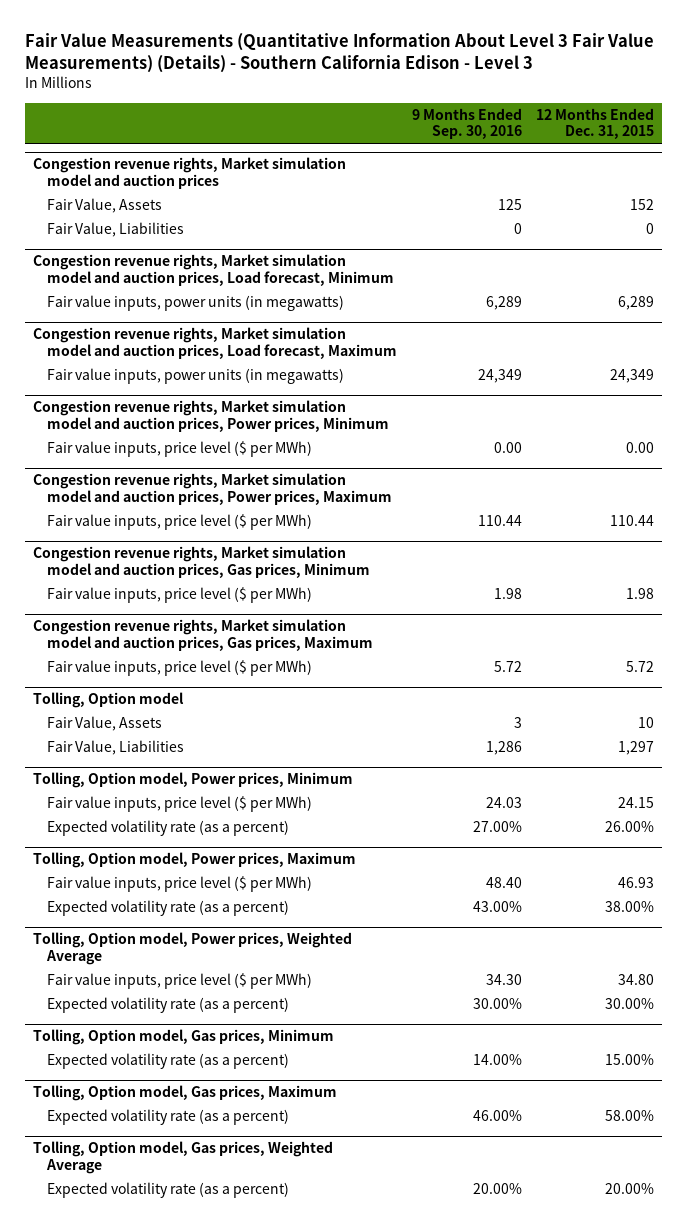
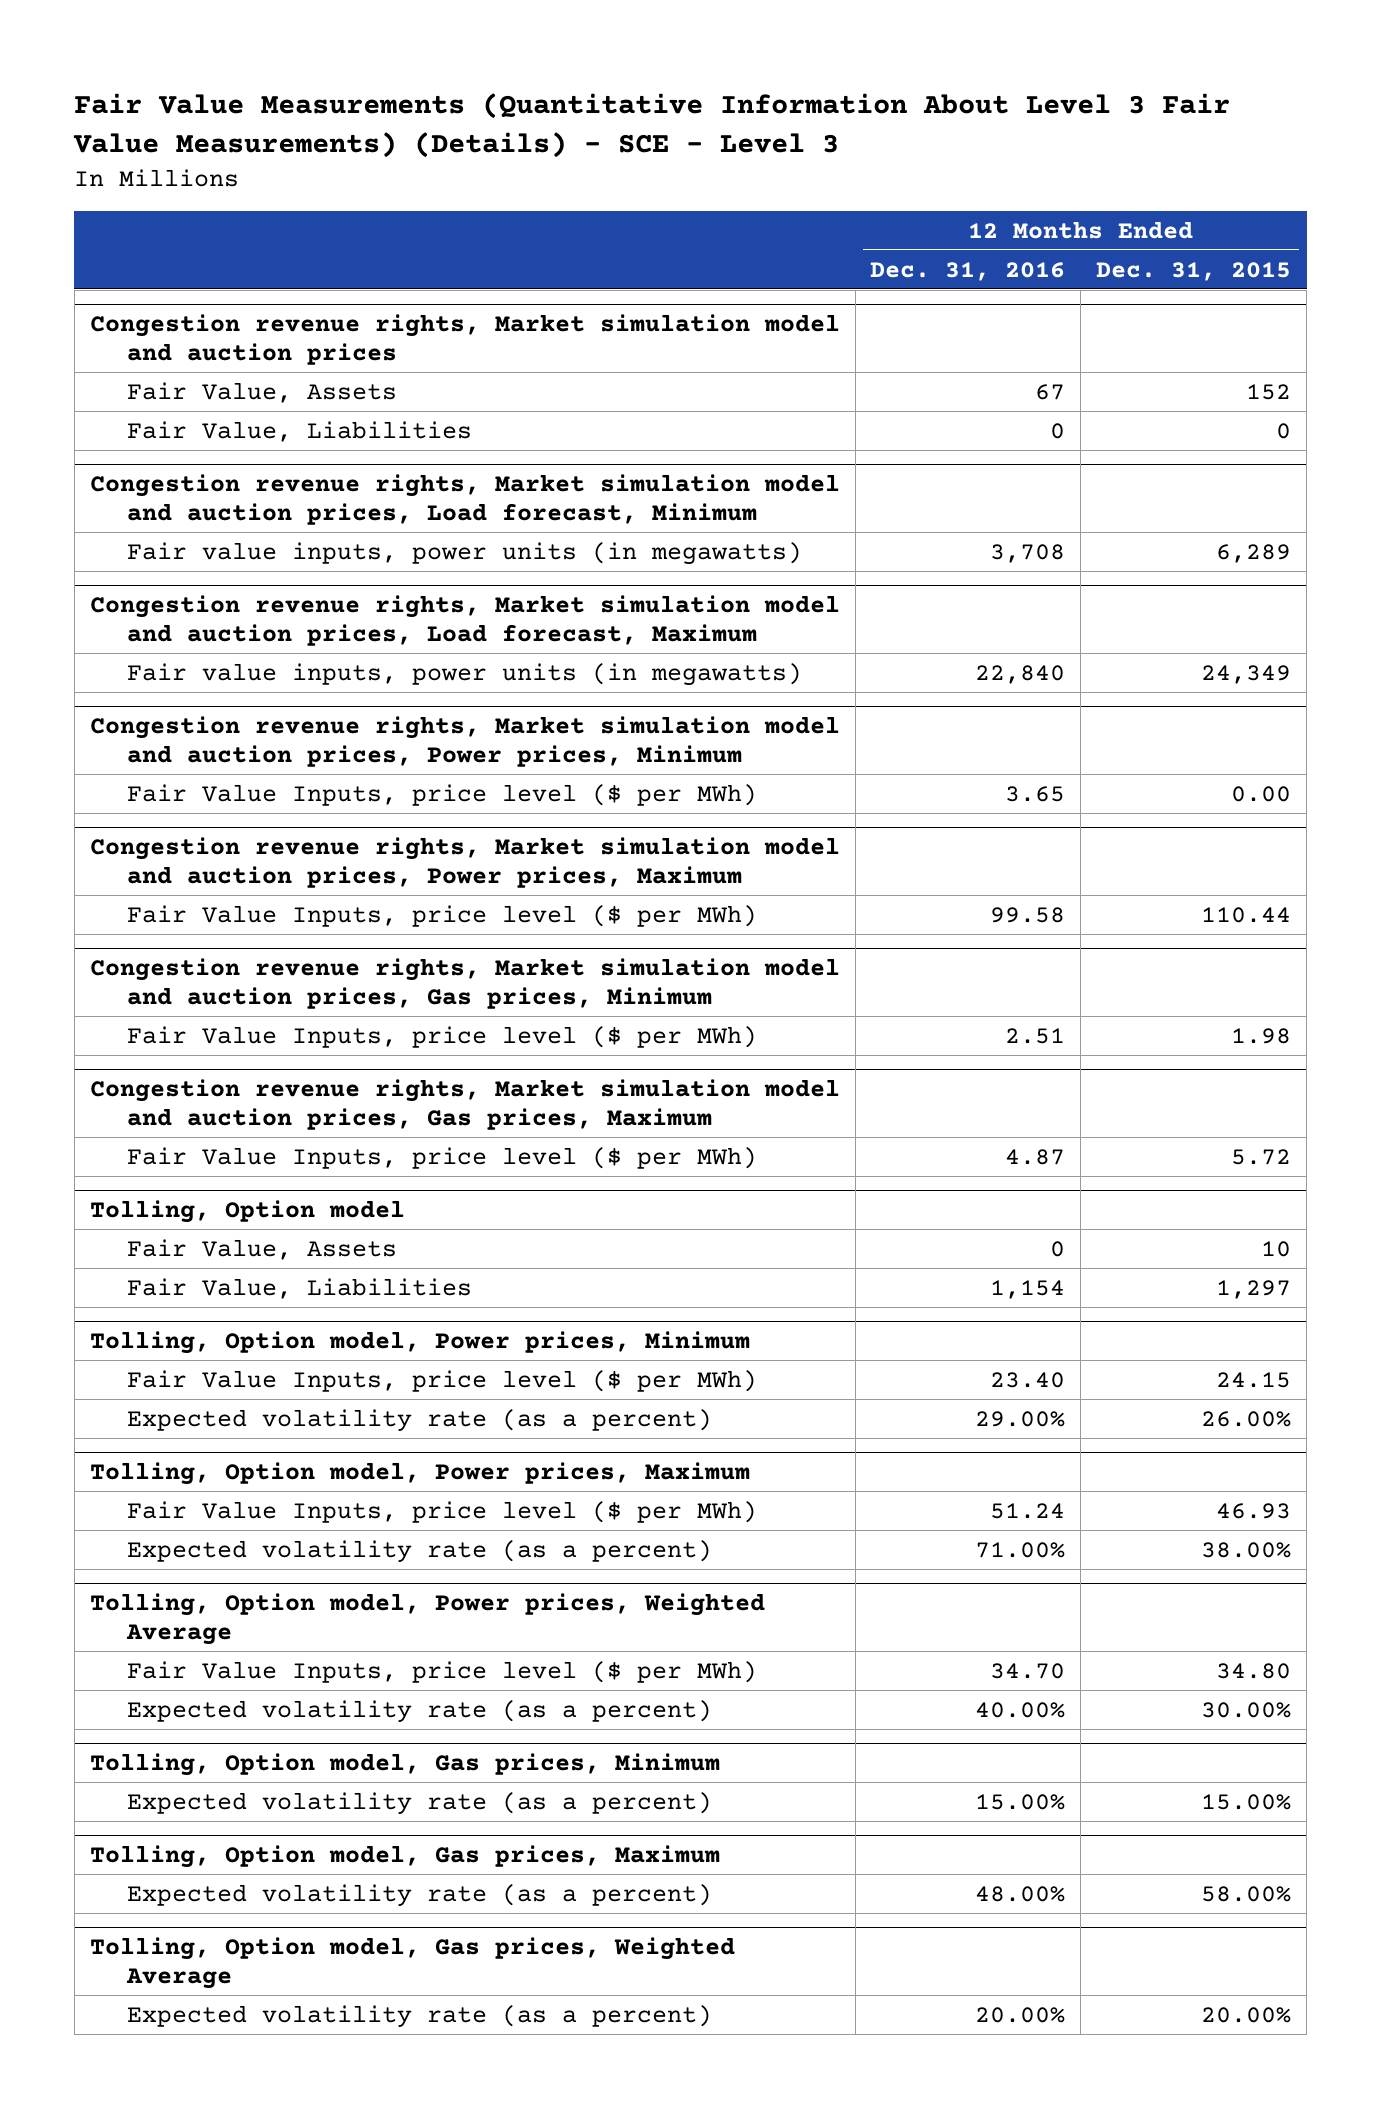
[25,33,655,74] Fair Value Measurements (Quantitative Information About Level 3 Fair Value Measurements) (Details) - Southern California Edison - Level 3 -> [73,93,1231,159] Fair Value Measurements (Quantitative Information About Level 3 Fair Value Measurements) (Details) - SCE - Level 3
[411,107,522,140] 9 Months Ended Sep. 30, 2016 -> none
none -> [870,261,1066,281] Dec. 31, 2016
[47,441,313,458] Fair value inputs, price level ($ per MWh) -> [127,783,758,806] Fair Value Inputs, price level ($ per MWh)
[47,514,313,531] Fair value inputs, price level ($ per MWh) -> [127,904,758,927] Fair Value Inputs, price level ($ per MWh)
[47,587,313,604] Fair value inputs, price level ($ per MWh) -> [127,1025,758,1048] Fair Value Inputs, price level ($ per MWh)
[47,660,313,677] Fair value inputs, price level ($ per MWh) -> [127,1146,758,1169] Fair Value Inputs, price level ($ per MWh)
[47,796,313,813] Fair value inputs, price level ($ per MWh) -> [127,1369,758,1392] Fair Value Inputs, price level ($ per MWh)
[47,876,313,893] Fair value inputs, price level ($ per MWh) -> [127,1500,758,1523] Fair Value Inputs, price level ($ per MWh)
[47,973,313,990] Fair value inputs, price level ($ per MWh) -> [127,1660,758,1683] Fair Value Inputs, price level ($ per MWh)

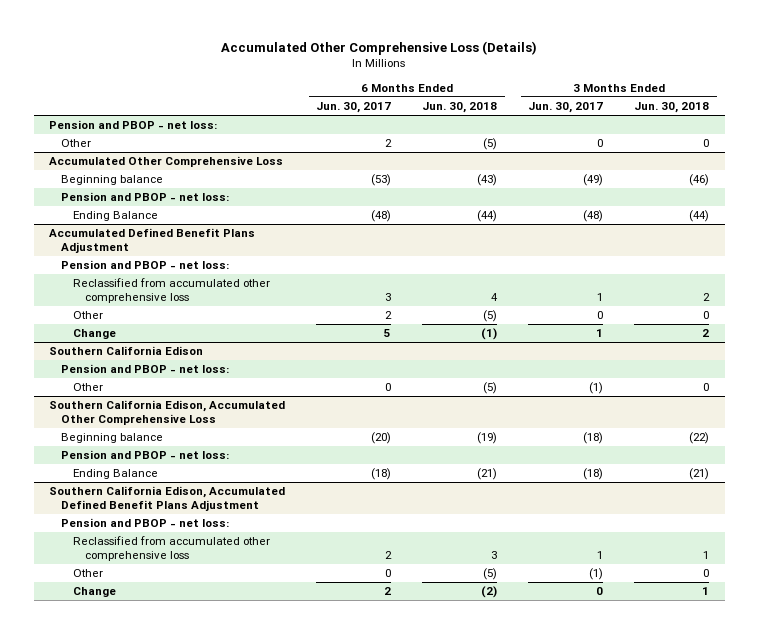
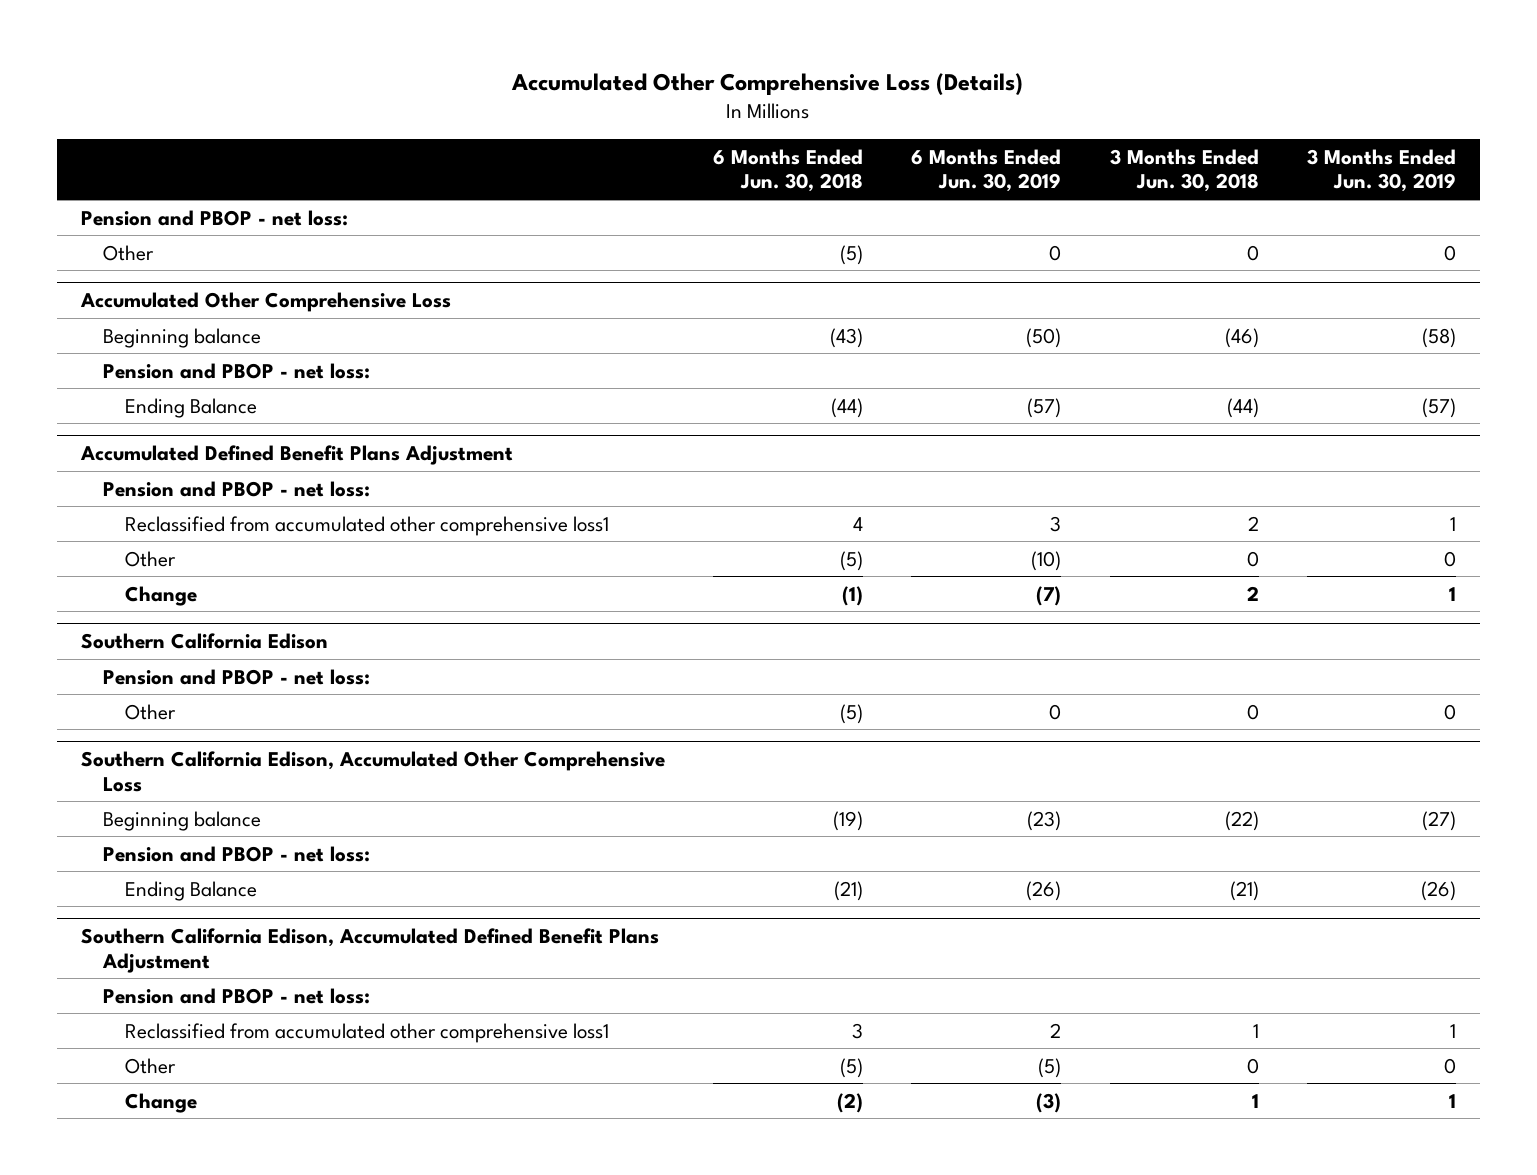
[316,102,392,114] Jun. 30, 2017 -> none
[528,102,604,114] Jun. 30, 2017 -> none
none -> [911,148,1062,193] 6 Months Ended Jun. 30, 2019
none -> [1306,148,1456,193] 3 Months Ended Jun. 30, 2019
[73,278,271,304] Reclassified from accumulated other comprehensive loss -> [125,515,610,536] Reclassified from accumulated other comprehensive loss1
[73,536,271,562] Reclassified from accumulated other comprehensive loss -> [125,1022,610,1043] Reclassified from accumulated other comprehensive loss1

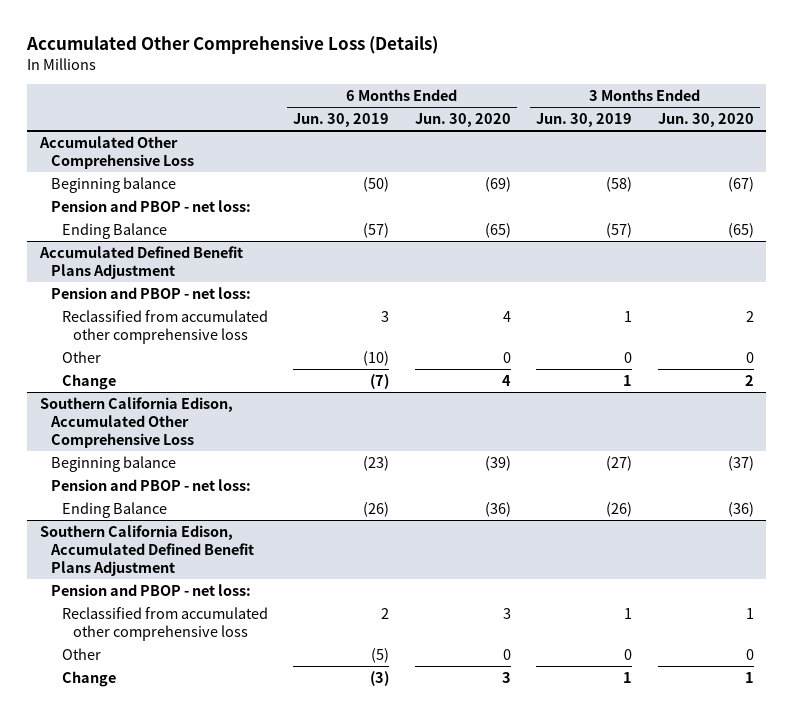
[713,148,864,193] 6 Months Ended Jun. 30, 2018 -> none
[1109,148,1259,193] 3 Months Ended Jun. 30, 2018 -> none
none -> [414,112,511,127] Jun. 30, 2020
none -> [657,112,754,127] Jun. 30, 2020
[81,209,349,226] Pension and PBOP - net loss: -> none
[103,244,155,261] Other -> none
[125,515,610,536] Reclassified from accumulated other comprehensive loss1 -> [61,309,268,344] Reclassified from accumulated other comprehensive loss
[81,632,329,649] Southern California Edison -> none
[103,668,371,685] Pension and PBOP - net loss: -> none
[125,703,177,720] Other -> none
[125,1022,610,1043] Reclassified from accumulated other comprehensive loss1 -> [61,606,268,641] Reclassified from accumulated other comprehensive loss

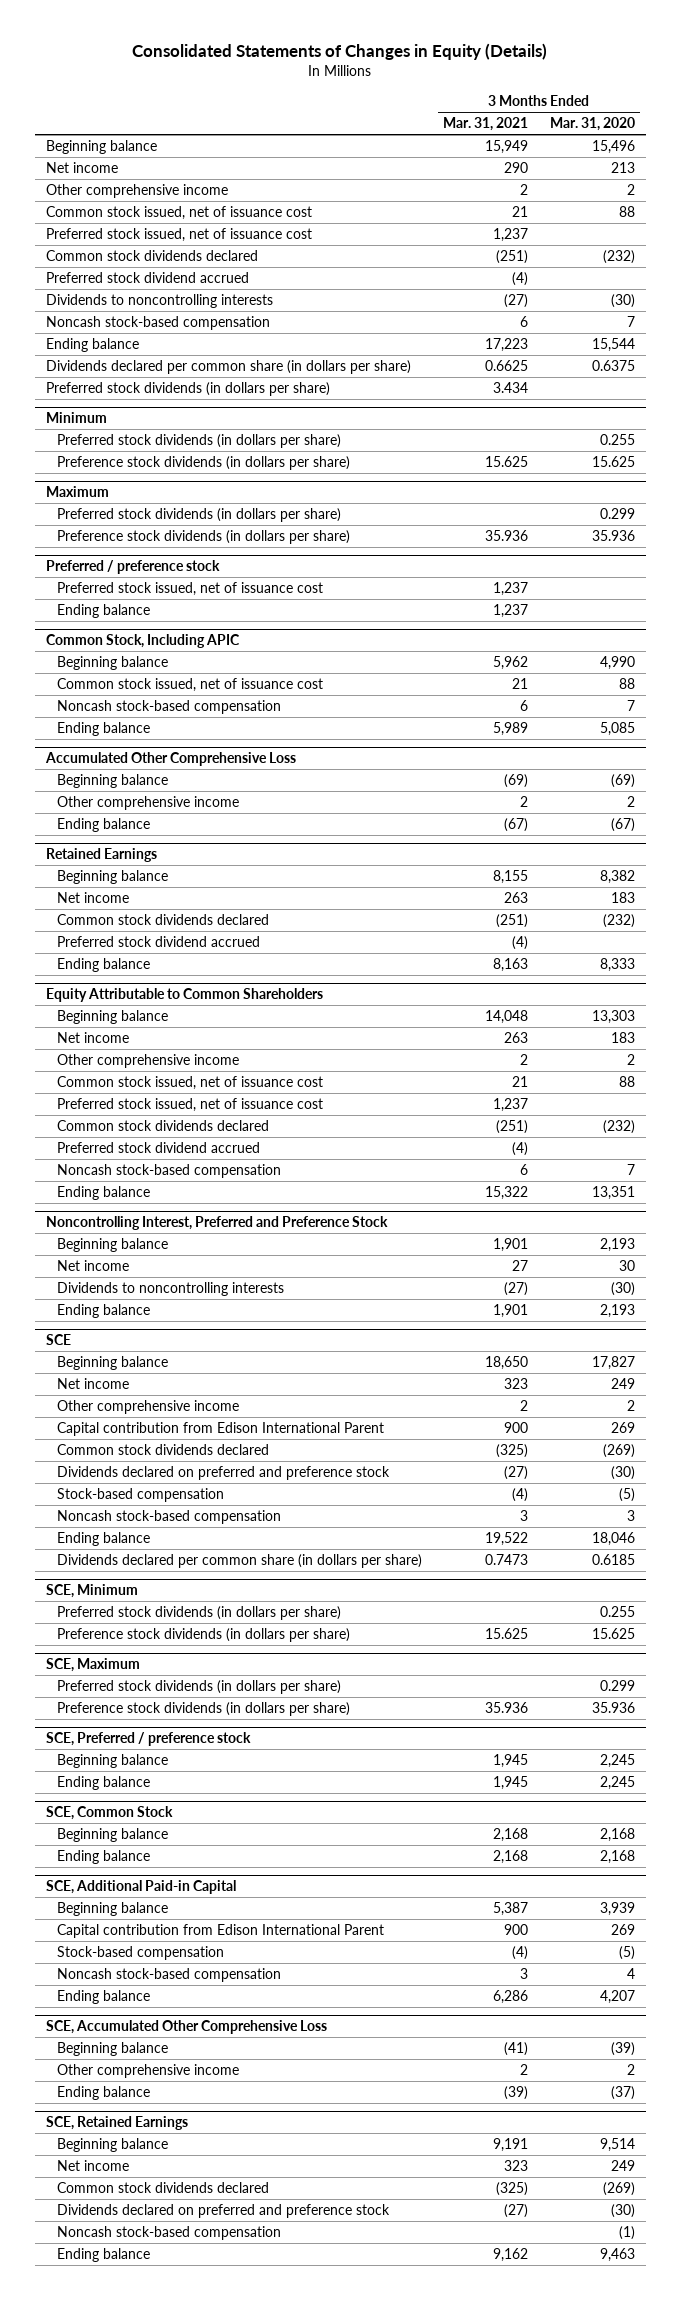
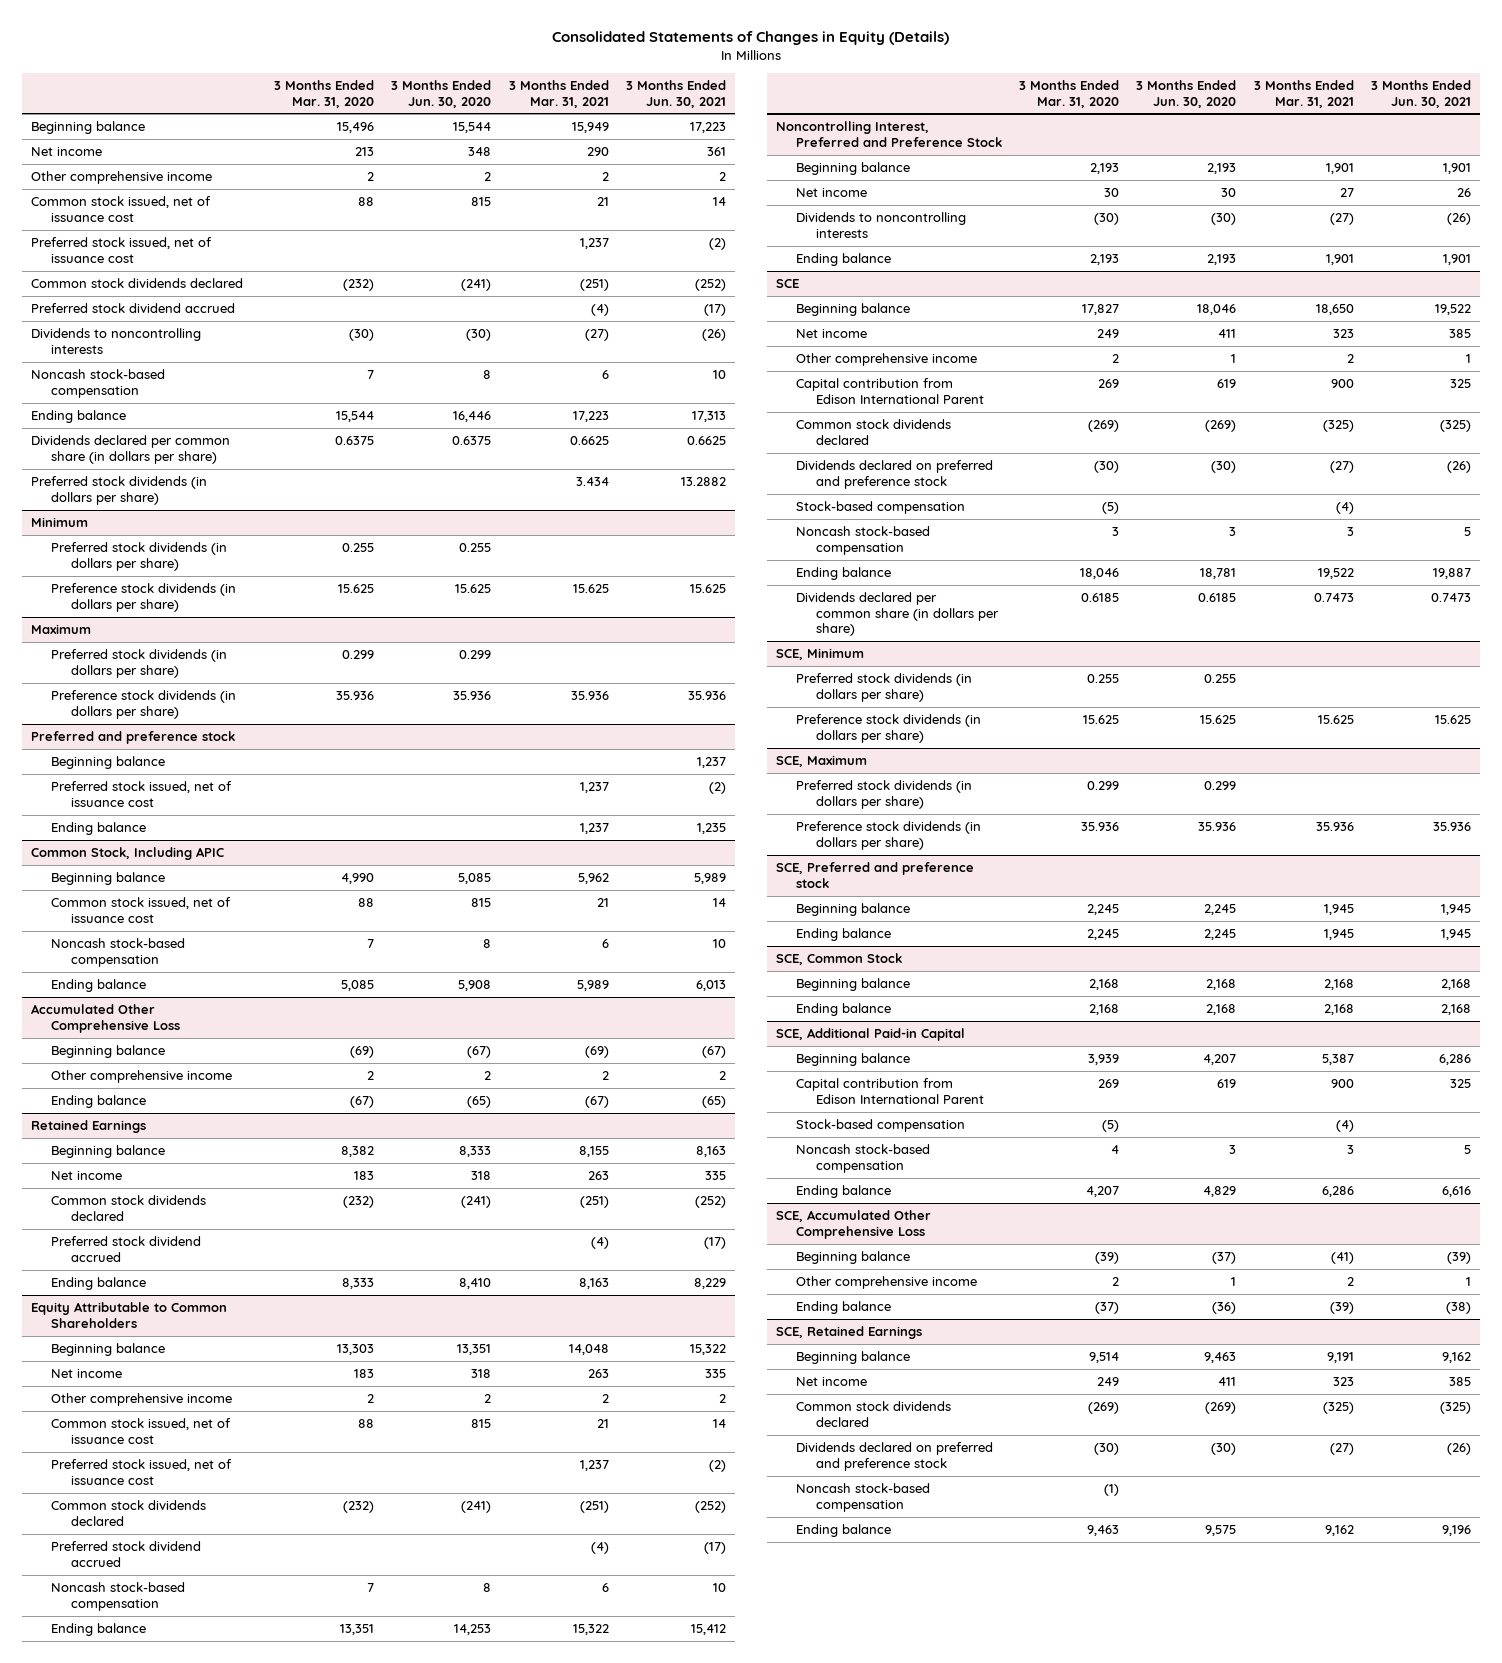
none -> [391,79,492,108] 3 Months Ended Jun. 30, 2020
none -> [625,79,726,108] 3 Months Ended Jun. 30, 2021
[45,560,220,575] Preferred / preference stock -> [30,731,235,745] Preferred and preference stock
none -> [50,756,165,770] Beginning balance
[45,1732,251,1747] SCE, Preferred / preference stock -> [775,862,974,888] SCE, Preferred and preference stock

